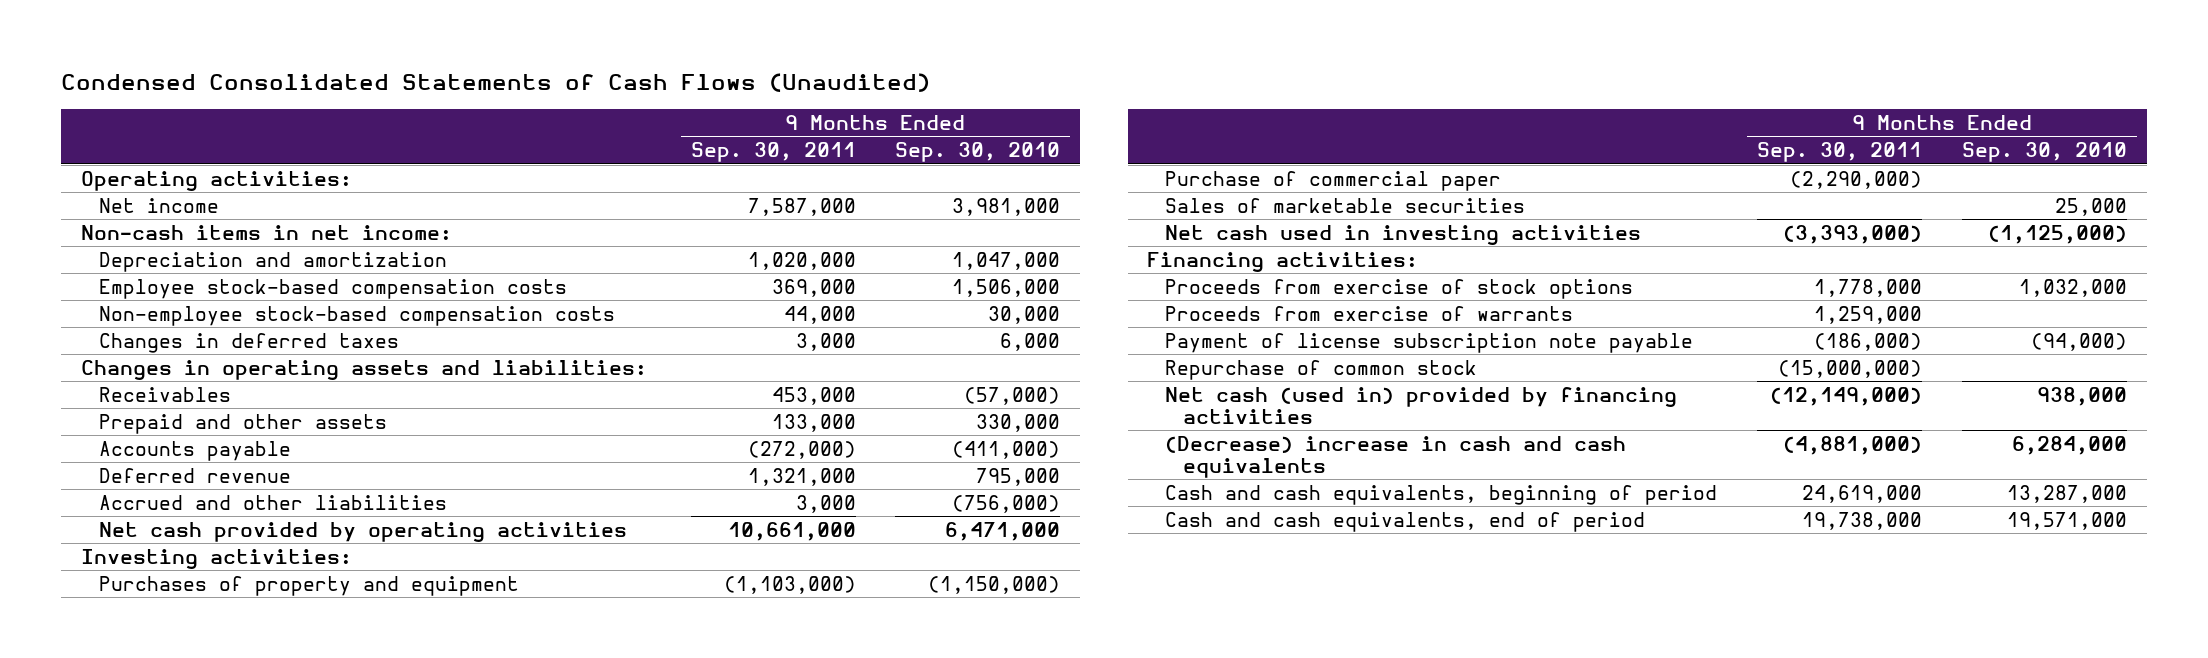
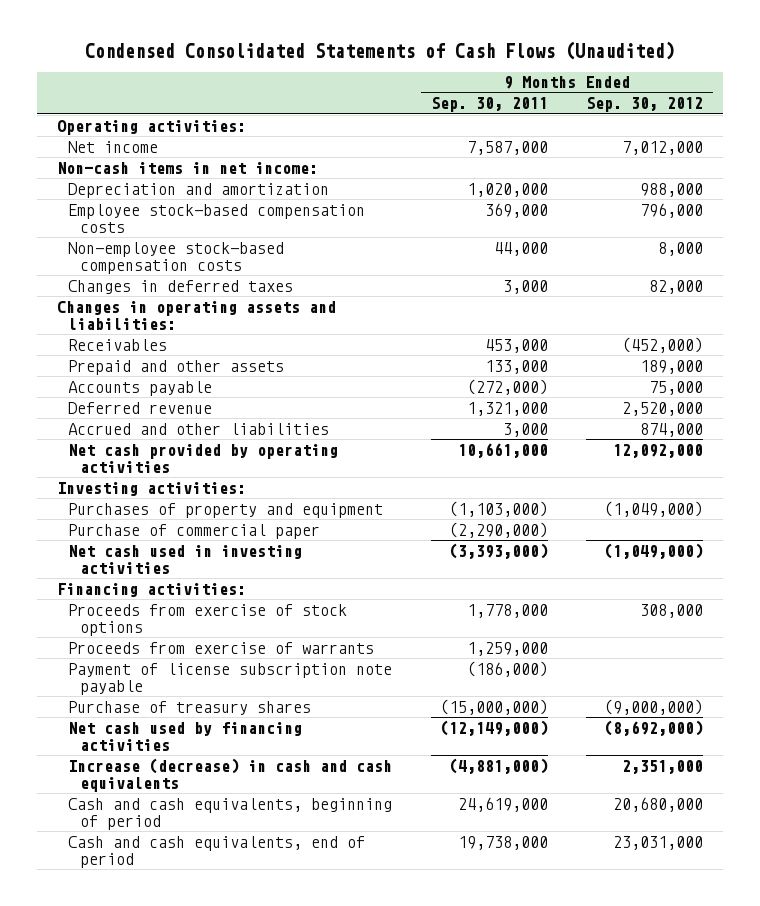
[895,142,1061,163] Sep. 30, 2010 -> none
none -> [586,97,704,113] Sep. 30, 2012
[1165,197,1526,213] Sales of marketable securities -> none
[1165,359,1478,380] Repurchase of common stock -> [68,700,312,715] Purchase of treasury shares
[1165,386,1678,424] Net cash (used in) provided by financing activities -> [68,721,303,751] Net cash used by financing activities
[1165,435,1627,478] (Decrease) increase in cash and cash equivalents -> [68,757,393,792] Increase (decrease) in cash and cash equivalents

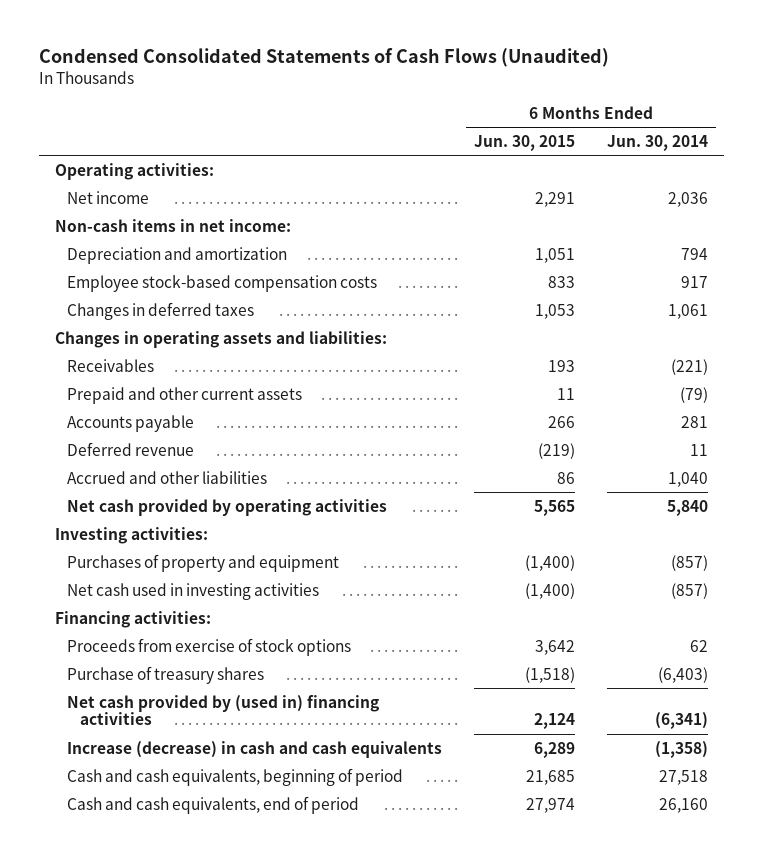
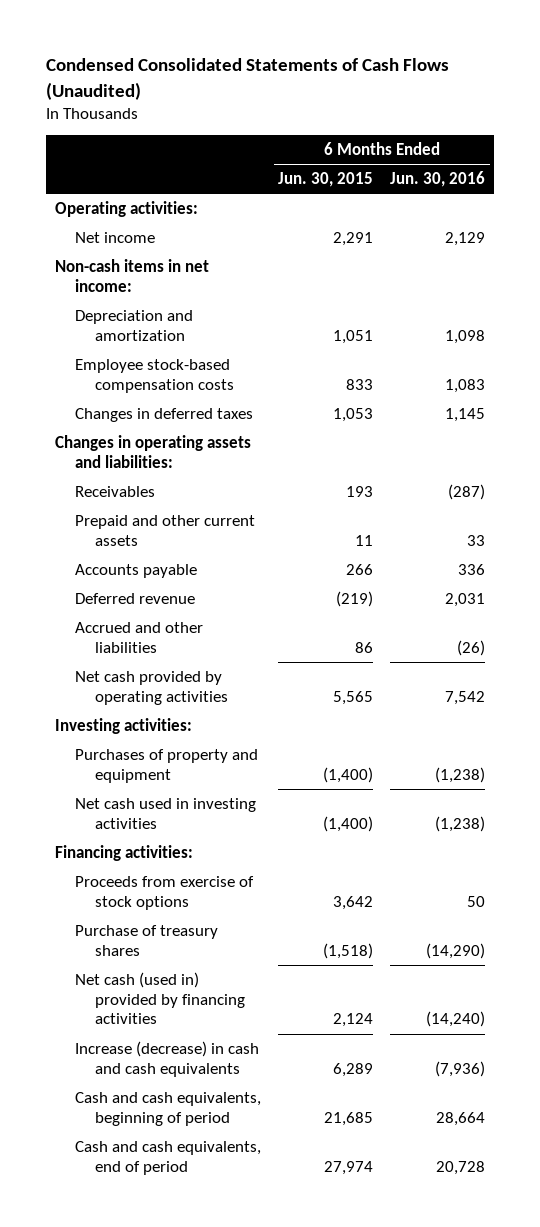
[607,134,709,151] Jun. 30, 2014 -> none
none -> [390,170,486,187] Jun. 30, 2016
[67,694,380,726] Net cash provided by (used in) financing activities -> [74,971,246,1025] Net cash (used in) provided by financing activities

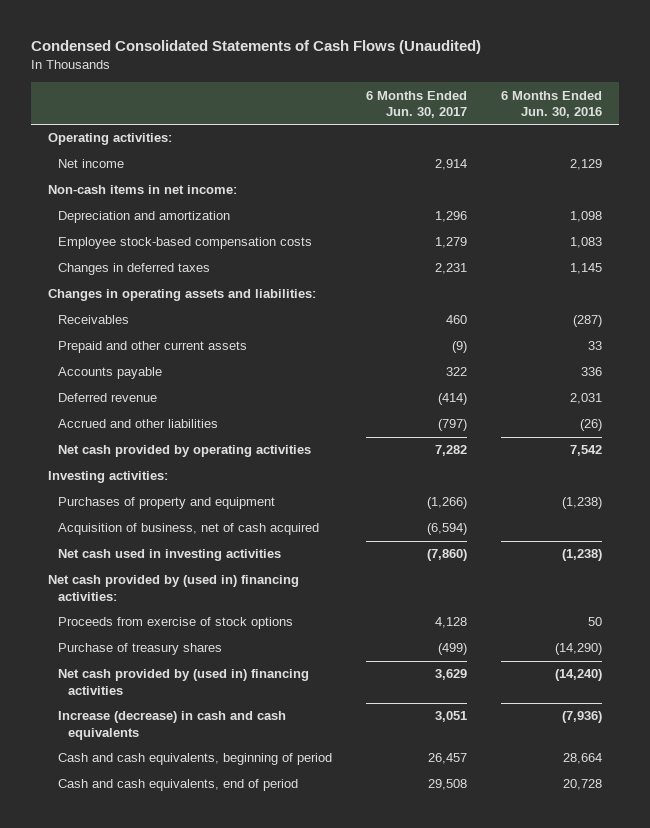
[278,171,374,187] Jun. 30, 2015 -> none
none -> [366,90,468,118] 6 Months Ended Jun. 30, 2017
none -> [57,523,319,536] Acquisition of business, net of cash acquired
[54,844,193,861] Financing activities: -> [47,575,299,601] Net cash provided by (used in) financing activities:
[74,971,246,1025] Net cash (used in) provided by financing activities -> [57,669,309,695] Net cash provided by (used in) financing activities

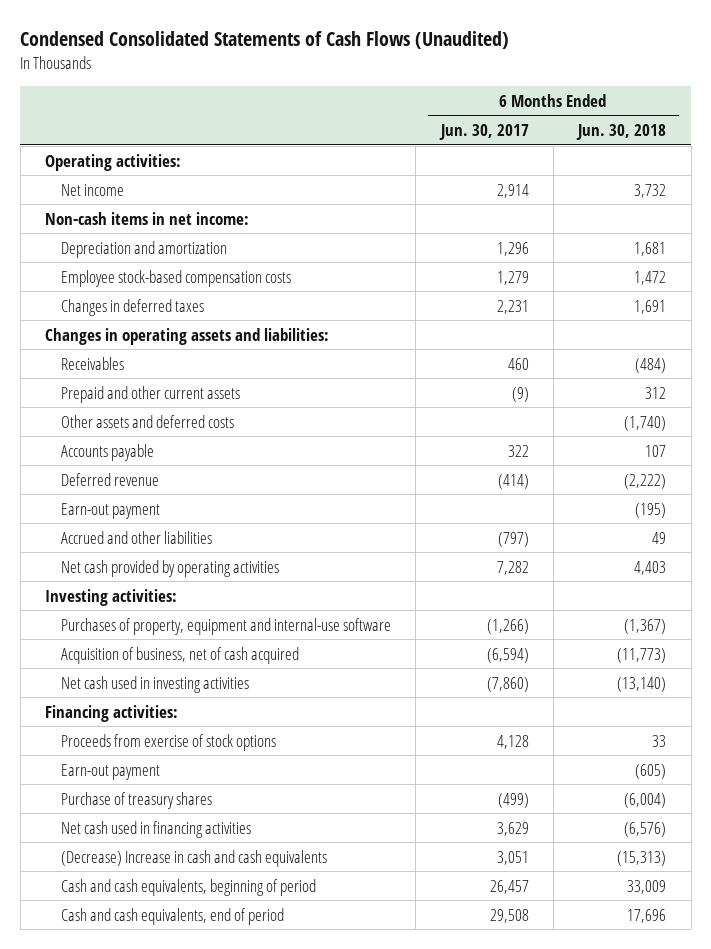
[501,90,603,118] 6 Months Ended Jun. 30, 2016 -> none
none -> [576,124,667,141] Jun. 30, 2018
none -> [60,414,234,428] Other assets and deferred costs
none -> [60,502,160,519] Earn-out payment
[57,497,275,510] Purchases of property and equipment -> [60,617,391,635] Purchases of property, equipment and internal-use software
[47,575,299,601] Net cash provided by (used in) financing activities: -> none
none -> [45,704,179,722] Financing activities:
none -> [60,763,160,780] Earn-out payment
[57,669,309,695] Net cash provided by (used in) financing activities -> [60,820,251,838] Net cash used in financing activities
[57,711,286,740] Increase (decrease) in cash and cash equivalents -> [60,849,327,867] (Decrease) Increase in cash and cash equivalents

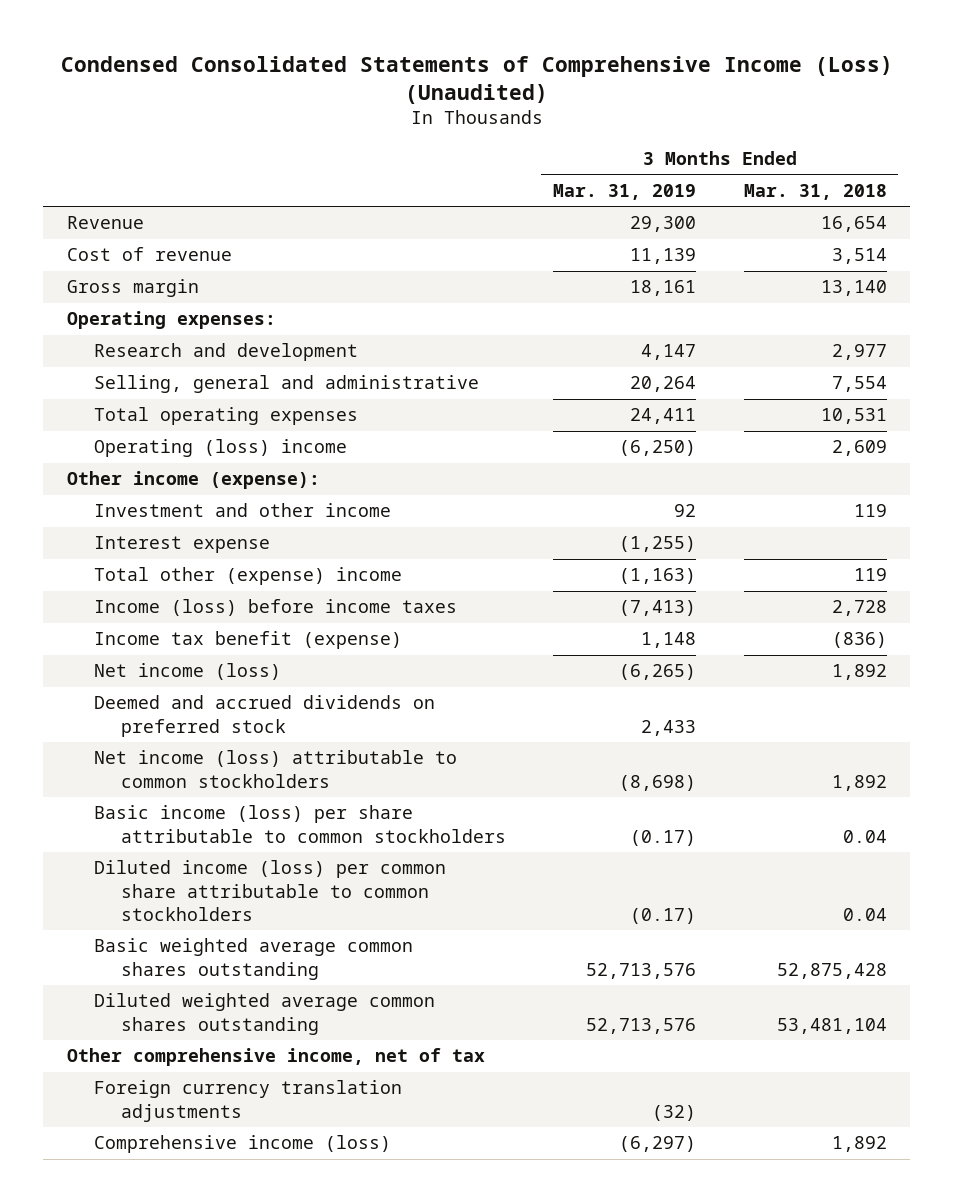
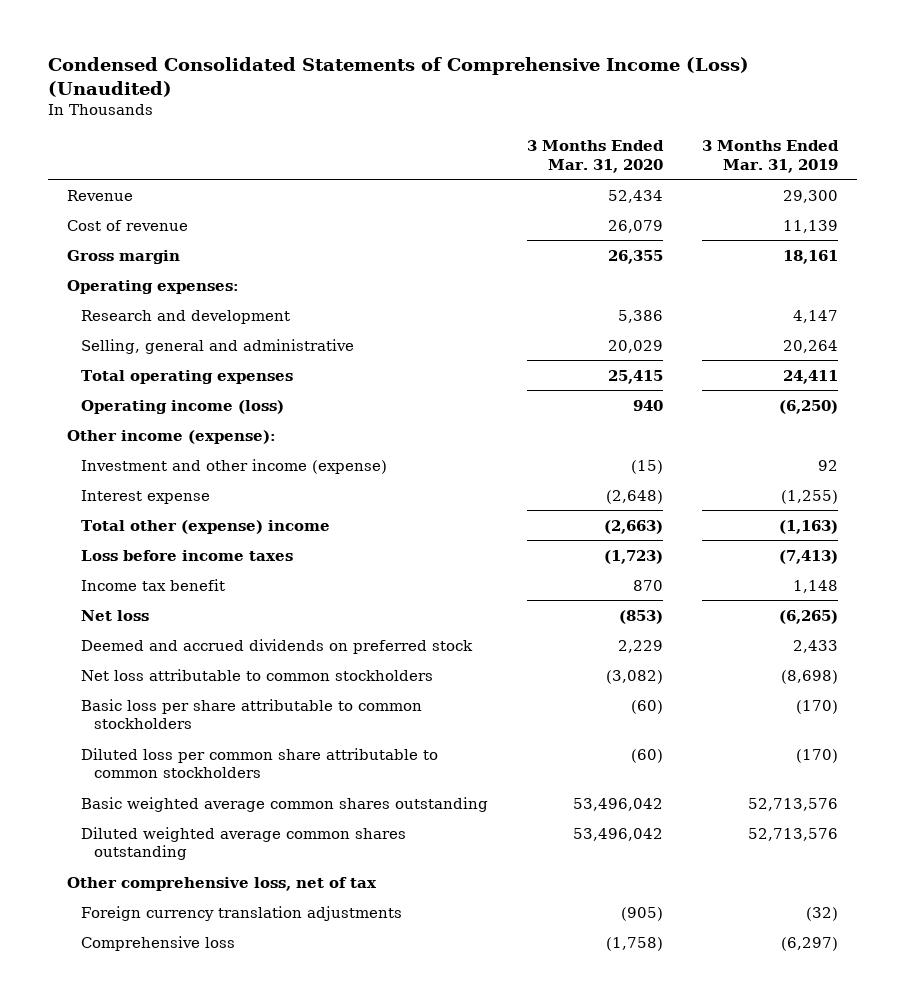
[743,183,887,200] Mar. 31, 2018 -> none
none -> [526,140,664,173] 3 Months Ended Mar. 31, 2020
[93,439,347,458] Operating (loss) income -> [80,399,284,414] Operating income (loss)
[93,503,391,518] Investment and other income -> [80,458,387,474] Investment and other income (expense)
[93,599,457,617] Income (loss) before income taxes -> [80,549,293,561] Loss before income taxes
[93,631,402,650] Income tax benefit (expense) -> [80,578,225,591] Income tax benefit
[93,663,281,681] Net income (loss) -> [80,609,149,621] Net loss
[93,750,457,788] Net income (loss) attributable to common stockholders -> [80,668,433,681] Net loss attributable to common stockholders
[93,805,506,843] Basic income (loss) per share attributable to common stockholders -> [80,698,422,730] Basic loss per share attributable to common stockholders
[630,829,697,846] (0.17) -> [795,699,838,714] (170)
[93,860,446,921] Diluted income (loss) per common share attributable to common stockholders -> [80,747,438,779] Diluted loss per common share attributable to common stockholders
[630,907,697,924] (0.17) -> [795,748,838,763] (170)
[67,1048,486,1067] Other comprehensive income, net of tax -> [67,876,378,891] Other comprehensive loss, net of tax
[93,1135,391,1154] Comprehensive income (loss) -> [80,935,235,951] Comprehensive loss

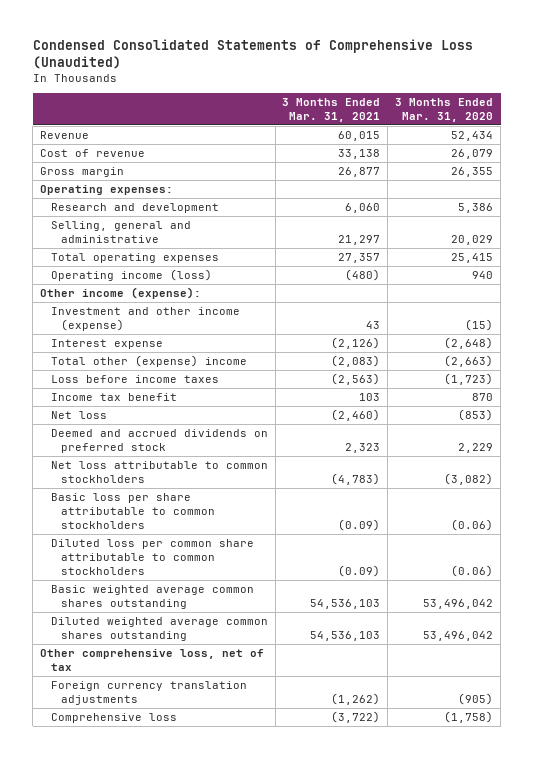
[47,57,749,97] Condensed Consolidated Statements of Comprehensive Income (Loss) (Unaudited) -> [32,38,473,70] Condensed Consolidated Statements of Comprehensive Loss (Unaudited)
[701,140,839,173] 3 Months Ended Mar. 31, 2019 -> none
none -> [282,97,381,122] 3 Months Ended Mar. 31, 2021
[630,699,663,714] (60) -> [451,518,494,531] (0.06)
[630,748,663,763] (60) -> [451,564,494,577] (0.06)

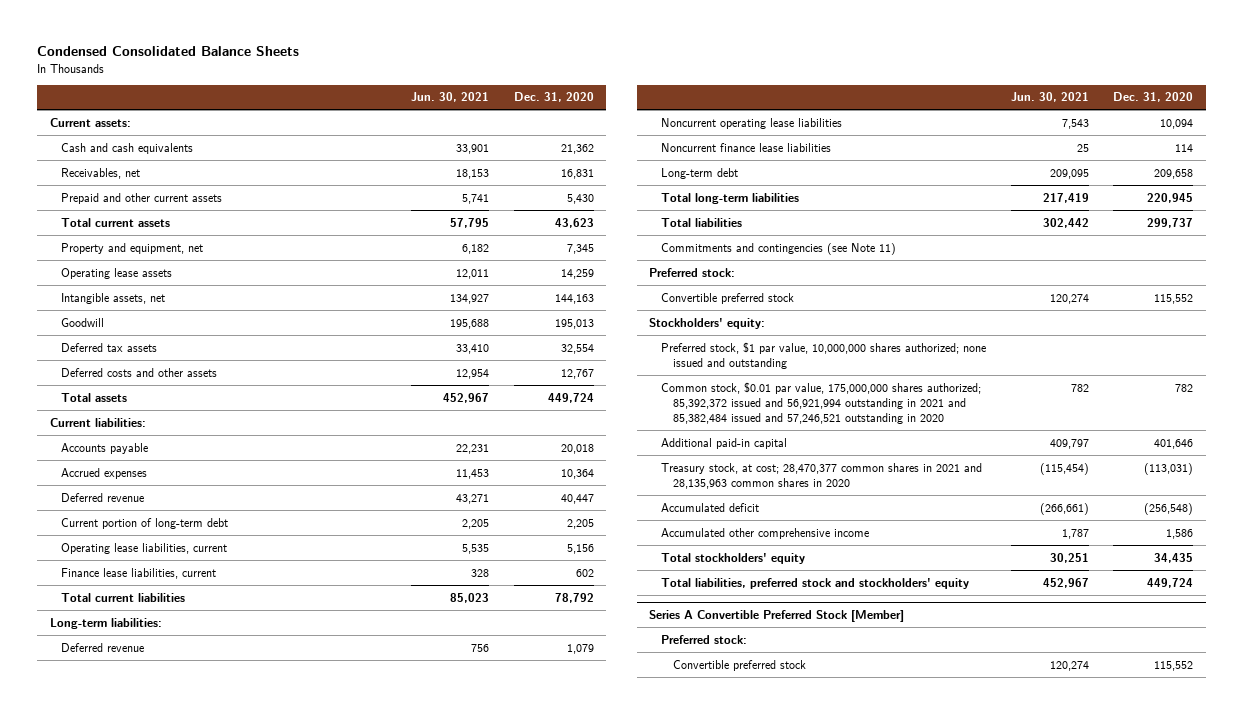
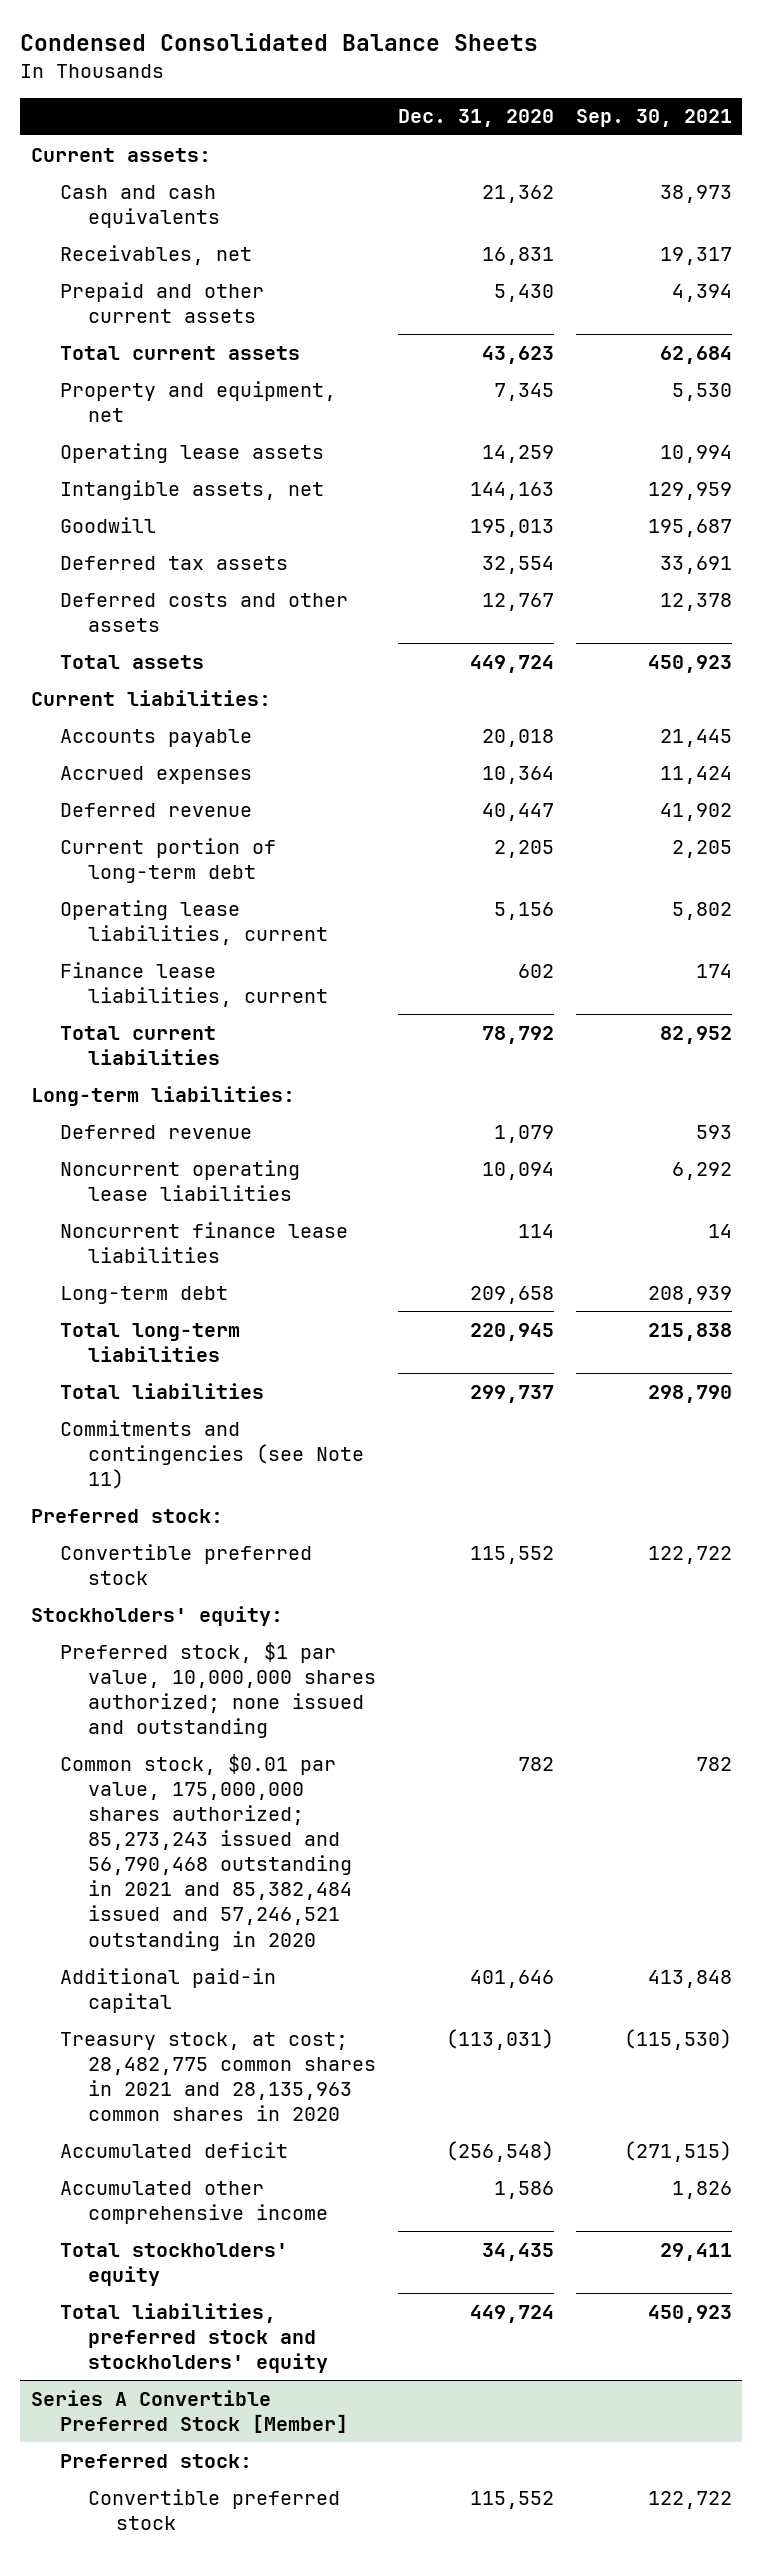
[411,92,490,103] Jun. 30, 2021 -> none
none -> [575,109,732,128] Sep. 30, 2021
[660,381,981,425] Common stock, $0.01 par value, 175,000,000 shares authorized; 85,392,372 issued and 56,921,994 outstanding in 2021 and 85,382,484 issued and 57,246,521 outstanding in 2020 -> [59,1753,353,1951] Common stock, $0.01 par value, 175,000,000 shares authorized; 85,273,243 issued and 56,790,468 outstanding in 2021 and 85,382,484 issued and 57,246,521 outstanding in 2020
[660,462,982,490] Treasury stock, at cost; 28,470,377 common shares in 2021 and 28,135,963 common shares in 2020 -> [59,2031,377,2122] Treasury stock, at cost; 28,482,775 common shares in 2021 and 28,135,963 common shares in 2020

